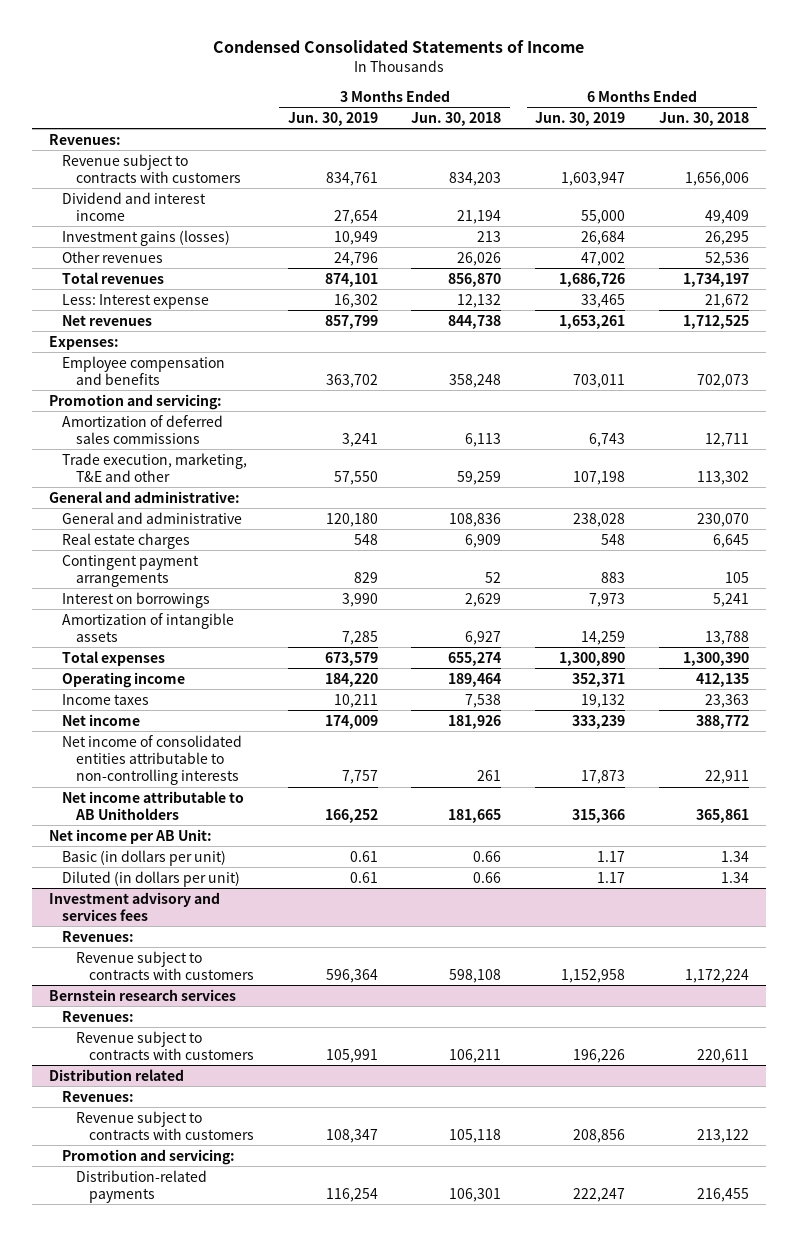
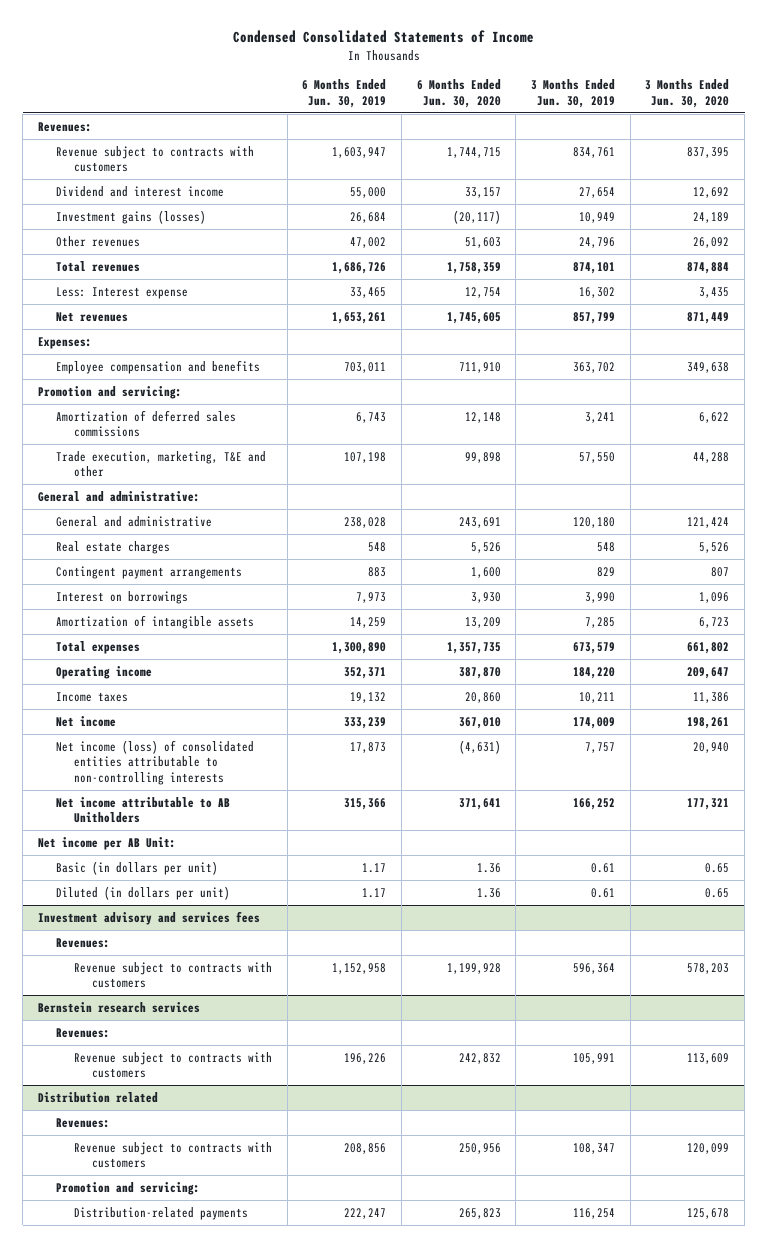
[411,112,502,127] Jun. 30, 2018 -> none
[658,112,749,127] Jun. 30, 2018 -> none
none -> [416,78,501,108] 6 Months Ended Jun. 30, 2020
none -> [645,78,730,108] 3 Months Ended Jun. 30, 2020
[62,734,243,786] Net income of consolidated entities attributable to non-controlling interests -> [56,739,255,786] Net income (loss) of consolidated entities attributable to non-controlling interests

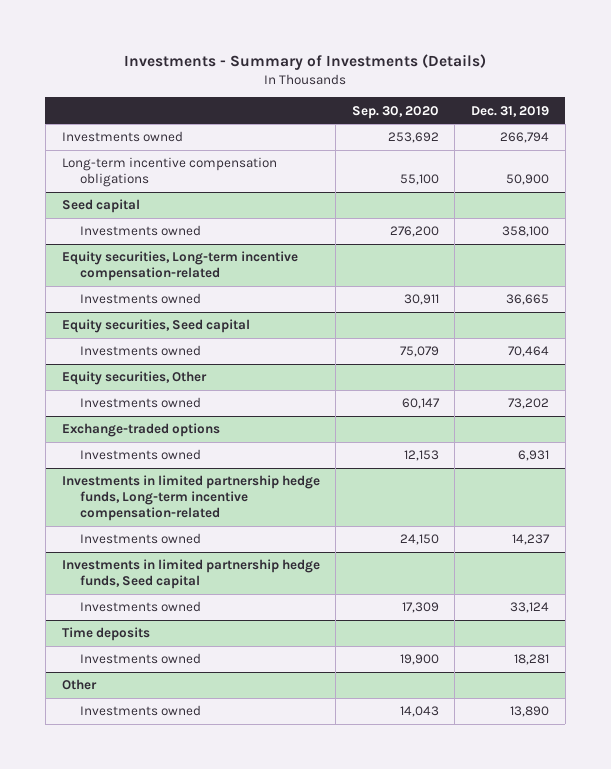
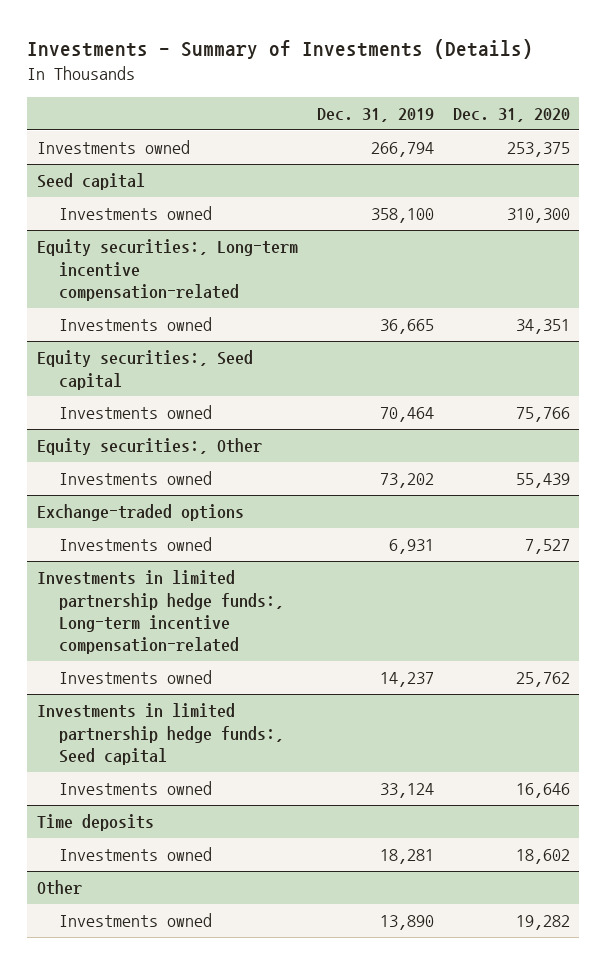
[351,105,439,119] Sep. 30, 2020 -> none
none -> [452,107,570,122] Dec. 31, 2020
[61,157,277,188] Long-term incentive compensation obligations -> none
[61,251,298,282] Equity securities, Long-term incentive compensation-related -> [36,239,298,301] Equity securities:, Long-term incentive compensation-related
[61,319,250,334] Equity securities, Seed capital -> [36,350,253,390] Equity securities:, Seed capital
[61,371,207,386] Equity securities, Other -> [36,438,262,456] Equity securities:, Other
[61,475,320,521] Investments in limited partnership hedge funds, Long-term incentive compensation-related -> [36,570,284,655] Investments in limited partnership hedge funds:, Long-term incentive compensation-related
[61,559,320,590] Investments in limited partnership hedge funds, Seed capital -> [36,703,284,765] Investments in limited partnership hedge funds:, Seed capital

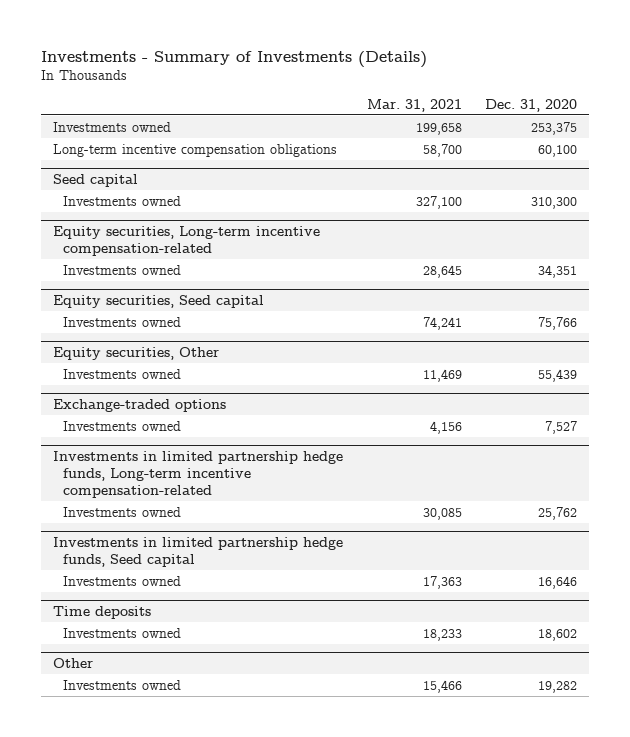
[316,107,434,122] Dec. 31, 2019 -> none
none -> [366,98,462,112] Mar. 31, 2021
none -> [52,143,337,157] Long-term incentive compensation obligations
[36,239,298,301] Equity securities:, Long-term incentive compensation-related -> [52,225,320,256] Equity securities, Long-term incentive compensation-related
[36,350,253,390] Equity securities:, Seed capital -> [52,294,264,308] Equity securities, Seed capital
[36,438,262,456] Equity securities:, Other -> [52,346,219,360] Equity securities, Other
[36,570,284,655] Investments in limited partnership hedge funds:, Long-term incentive compensation-related -> [52,450,343,498] Investments in limited partnership hedge funds, Long-term incentive compensation-related
[36,703,284,765] Investments in limited partnership hedge funds:, Seed capital -> [52,536,343,567] Investments in limited partnership hedge funds, Seed capital

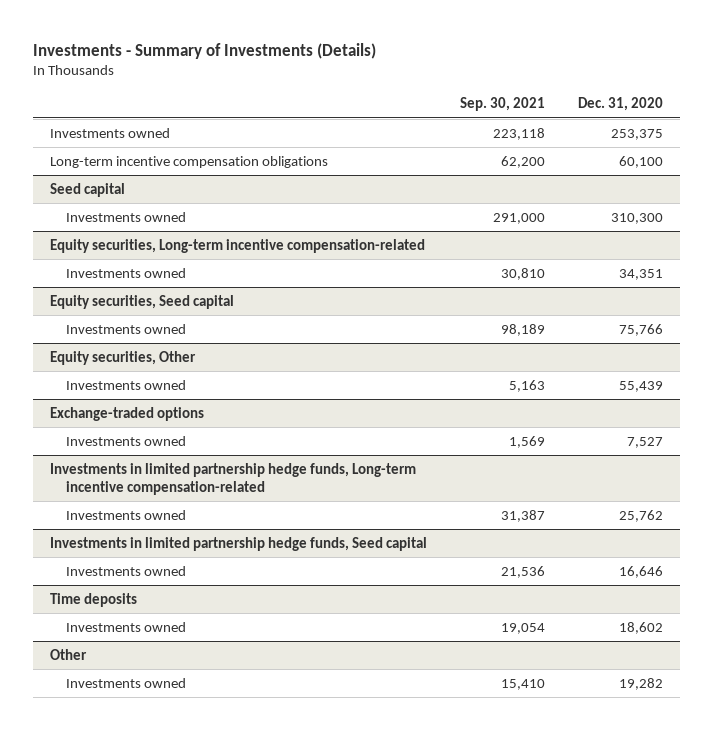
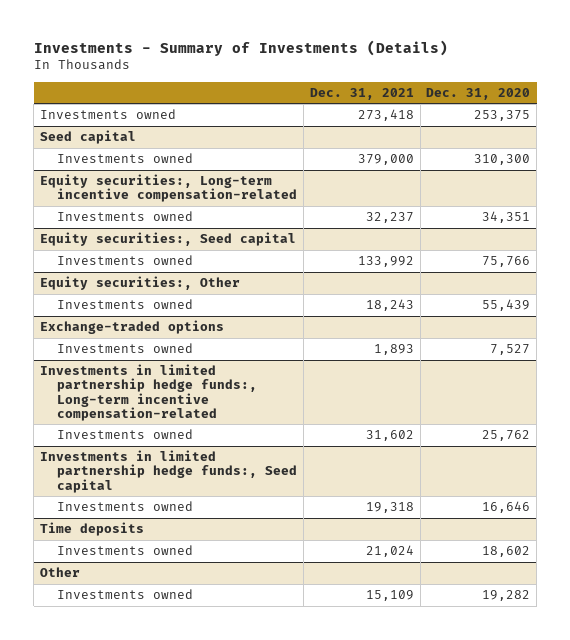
[460,97,546,112] Sep. 30, 2021 -> none
none -> [309,87,414,100] Dec. 31, 2021
[50,155,329,168] Long-term incentive compensation obligations -> none
[50,238,426,253] Equity securities, Long-term incentive compensation-related -> [39,174,298,203] Equity securities:, Long-term incentive compensation-related
[50,294,235,309] Equity securities, Seed capital -> [39,232,296,247] Equity securities:, Seed capital
[50,350,197,365] Equity securities, Other -> [39,276,240,291] Equity securities:, Other
[50,462,417,495] Investments in limited partnership hedge funds, Long-term incentive compensation-related -> [39,364,258,421] Investments in limited partnership hedge funds:, Long-term incentive compensation-related
[50,536,428,551] Investments in limited partnership hedge funds, Seed capital -> [39,450,298,493] Investments in limited partnership hedge funds:, Seed capital

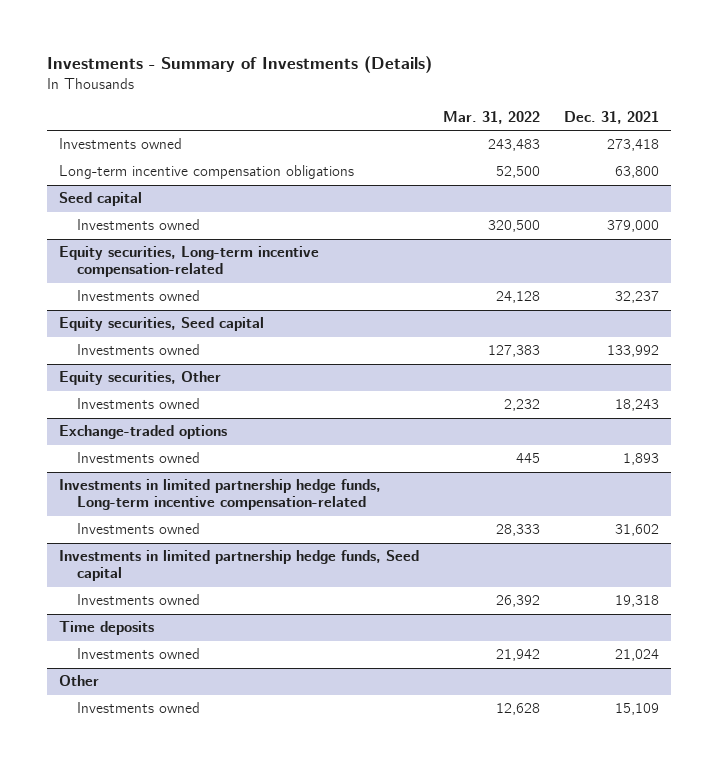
[426,87,531,100] Dec. 31, 2020 -> none
none -> [443,110,541,124] Mar. 31, 2022
none -> [58,165,354,180] Long-term incentive compensation obligations
[39,174,298,203] Equity securities:, Long-term incentive compensation-related -> [58,246,319,278] Equity securities, Long-term incentive compensation-related
[39,232,296,247] Equity securities:, Seed capital -> [58,317,264,332] Equity securities, Seed capital
[39,276,240,291] Equity securities:, Other -> [58,371,221,386] Equity securities, Other
[39,364,258,421] Investments in limited partnership hedge funds:, Long-term incentive compensation-related -> [58,479,381,511] Investments in limited partnership hedge funds, Long-term incentive compensation-related
[39,450,298,493] Investments in limited partnership hedge funds:, Seed capital -> [58,550,419,582] Investments in limited partnership hedge funds, Seed capital

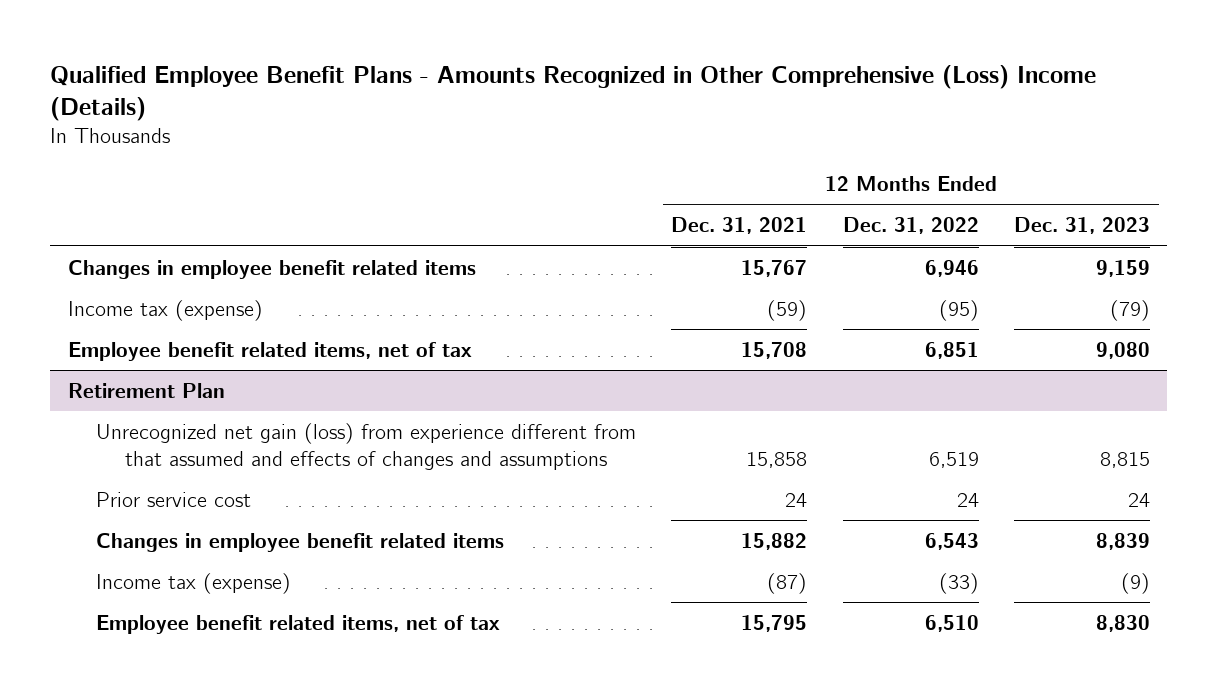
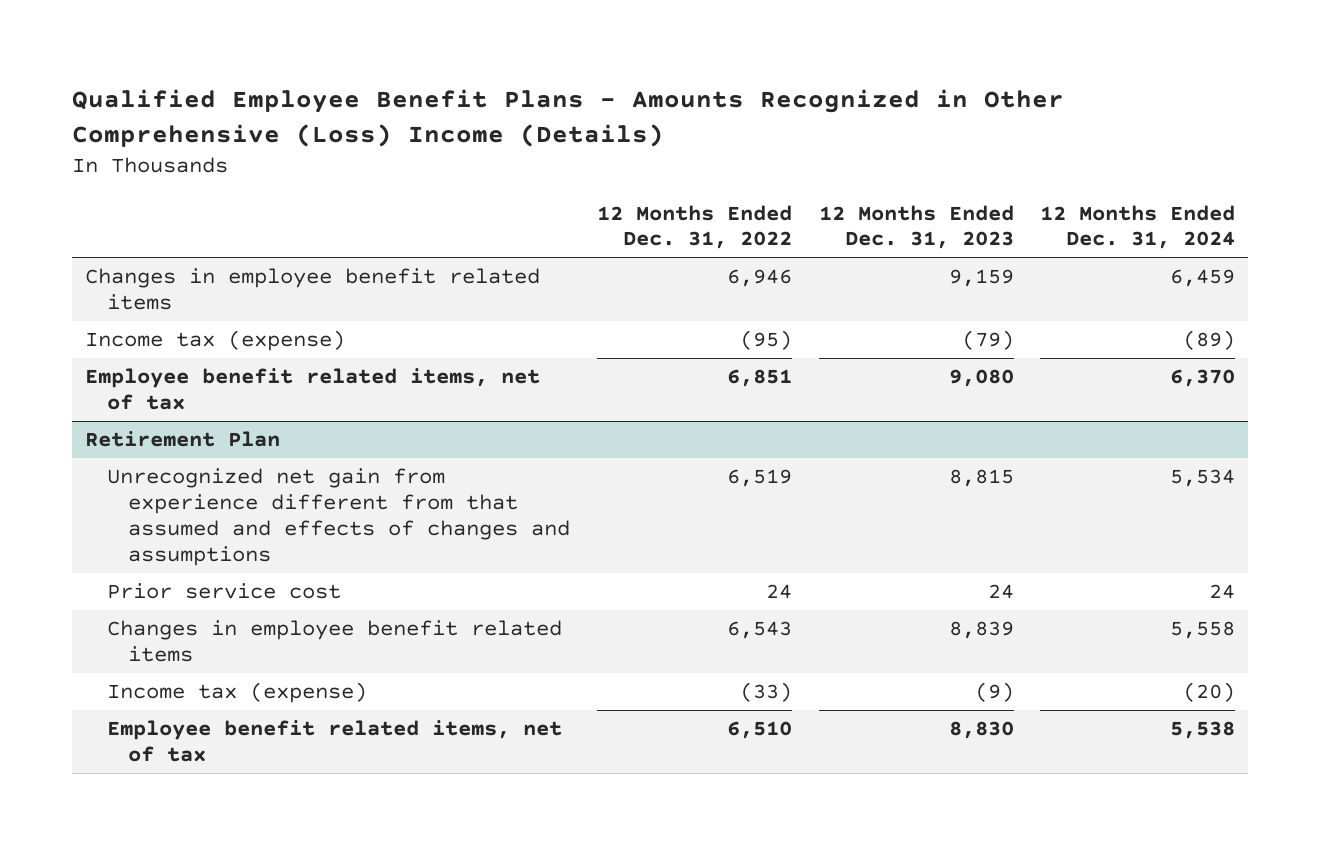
[671,217,808,235] Dec. 31, 2021 -> none
none -> [1040,204,1236,250] 12 Months Ended Dec. 31, 2024
[96,422,637,470] Unrecognized net gain (loss) from experience different from that assumed and effects of changes and assumptions -> [106,468,571,566] Unrecognized net gain from experience different from that assumed and effects of changes and assumptions

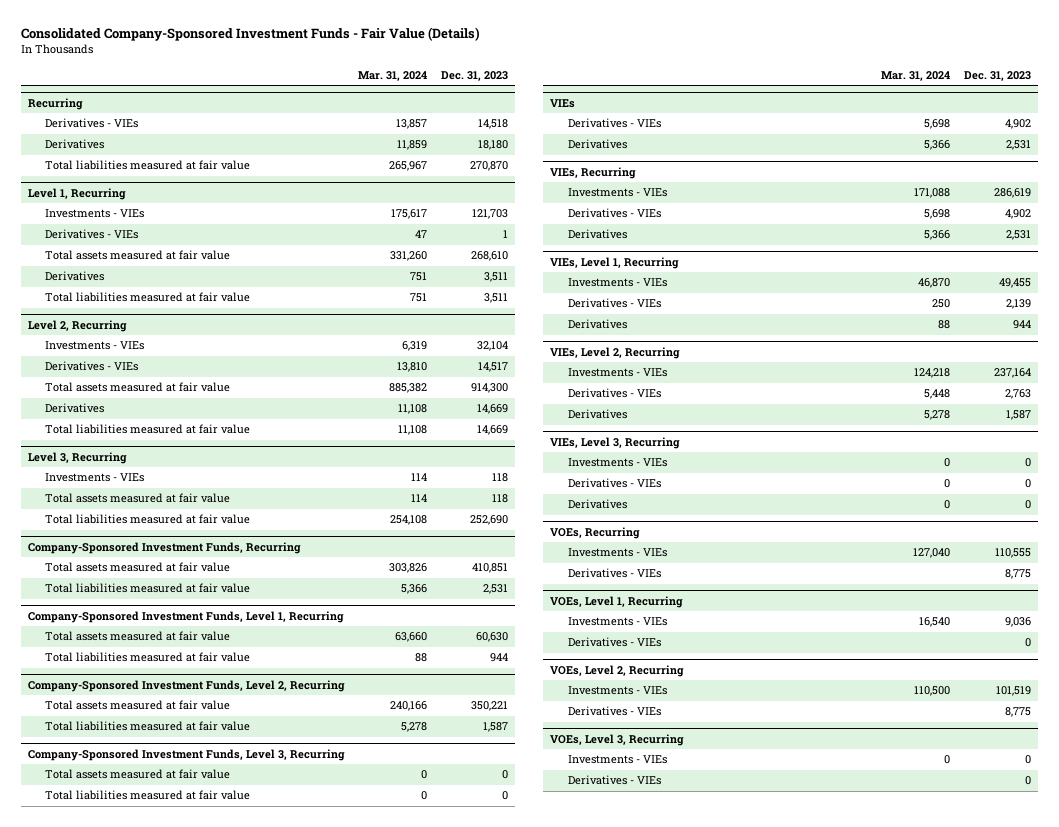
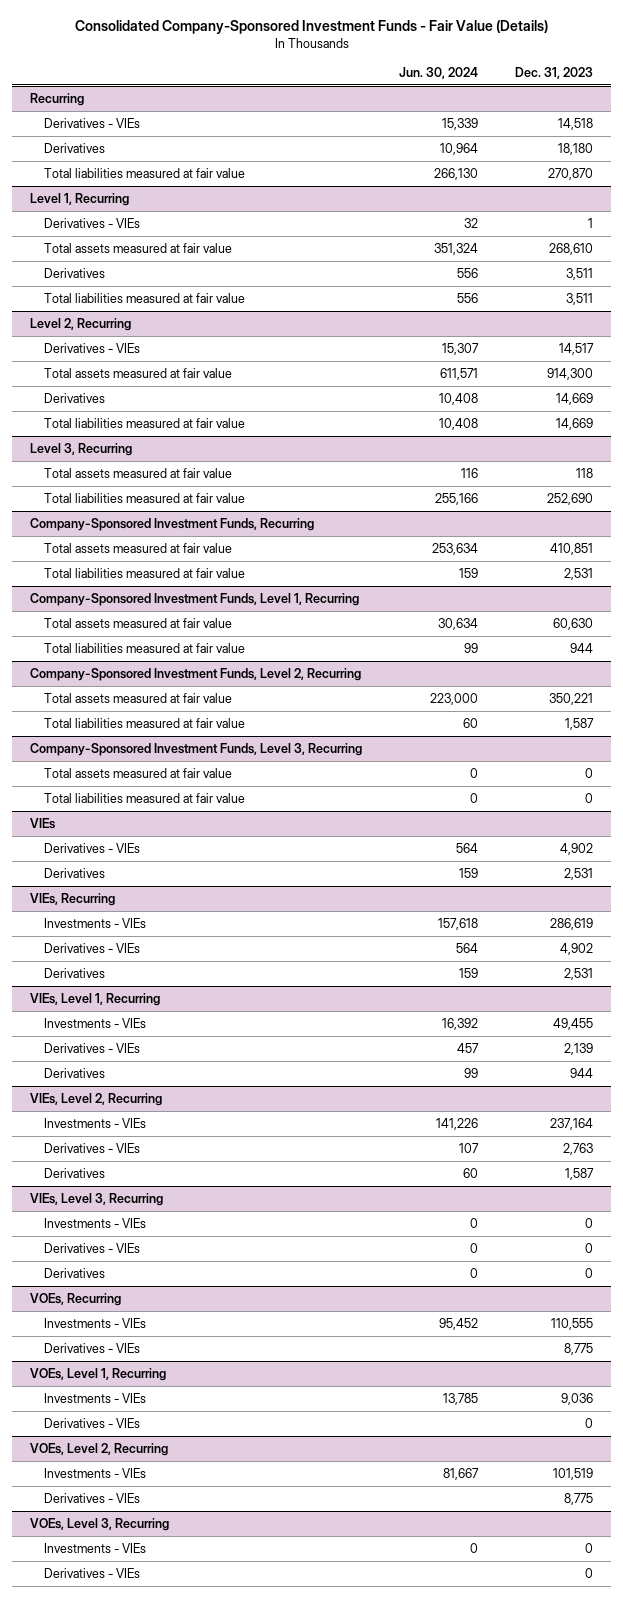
[357,70,427,81] Mar. 31, 2024 -> none
none -> [399,67,479,80] Jun. 30, 2024
[44,209,144,219] Investments - VIEs -> none
[44,341,144,351] Investments - VIEs -> none
[44,473,144,483] Investments - VIEs -> none

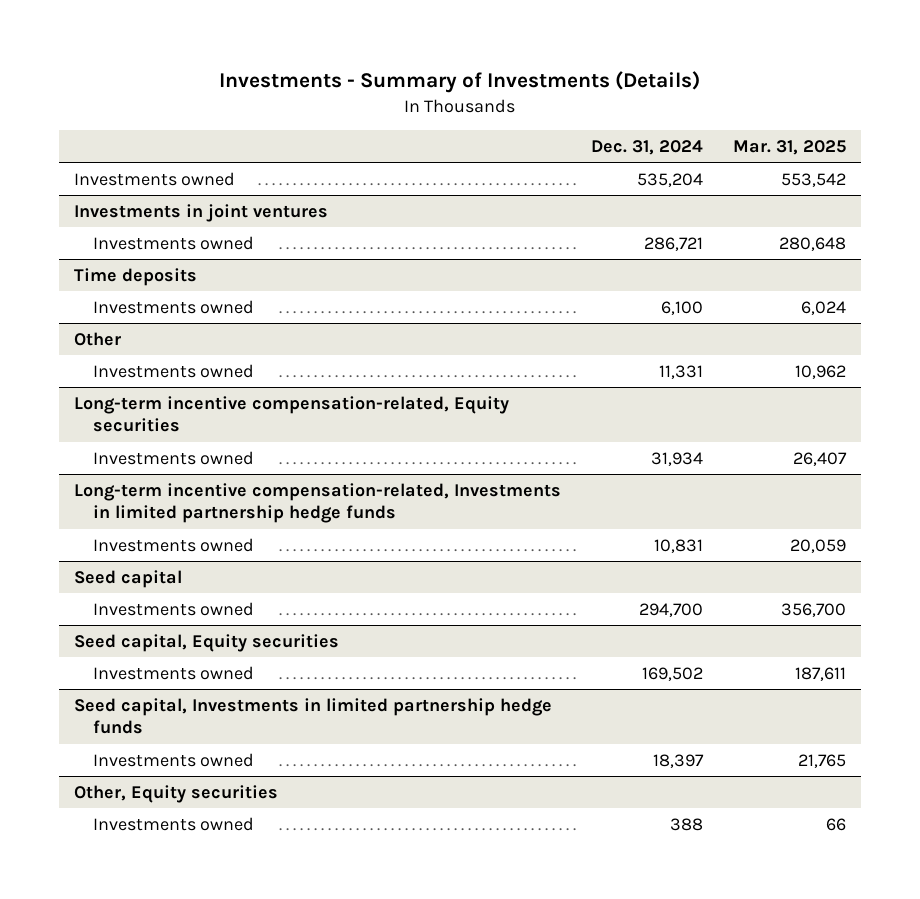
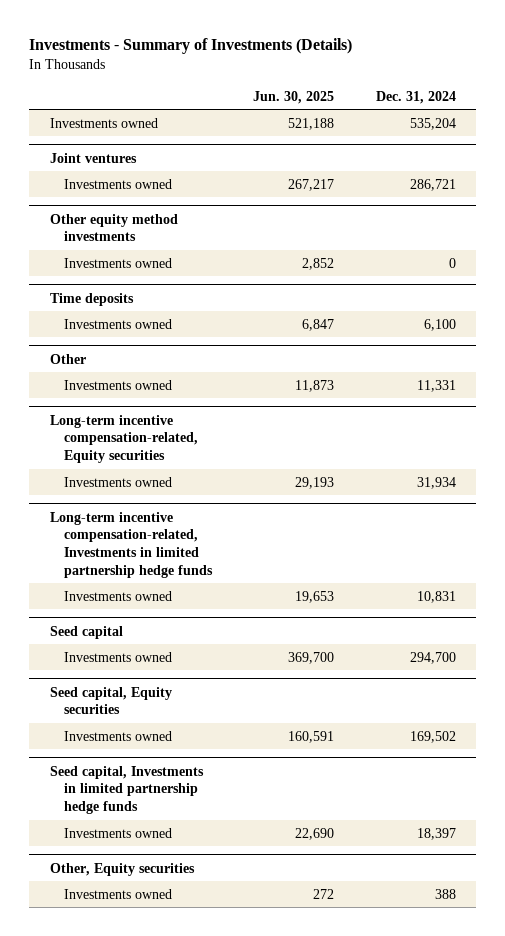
[732,139,846,155] Mar. 31, 2025 -> none
none -> [253,90,335,104] Jun. 30, 2025
[74,203,329,222] Investments in joint ventures -> [49,152,137,163] Joint ventures
none -> [49,213,178,242] Other equity method investments
none -> [63,257,172,268] Investments owned

